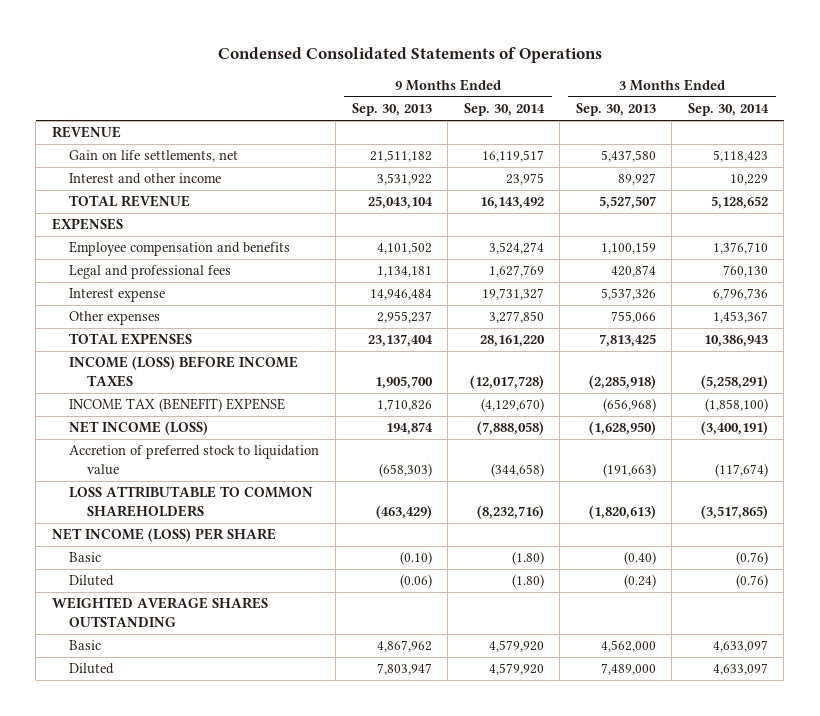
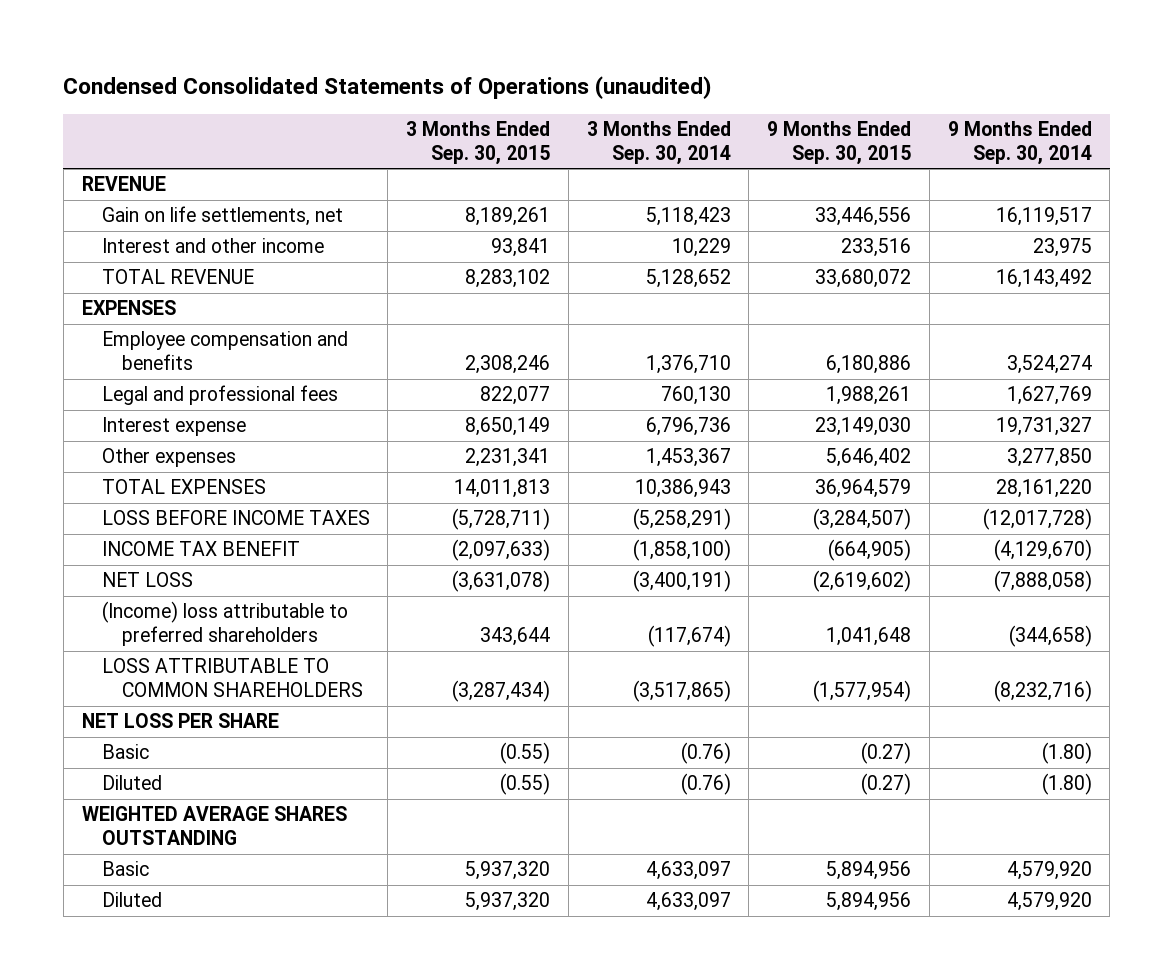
[217,46,602,63] Condensed Consolidated Statements of Operations -> [63,76,712,100] Condensed Consolidated Statements of Operations (unaudited)
[351,103,432,117] Sep. 30, 2013 -> none
[575,103,656,117] Sep. 30, 2013 -> none
none -> [406,120,551,166] 3 Months Ended Sep. 30, 2015
none -> [767,120,912,166] 9 Months Ended Sep. 30, 2015
[69,356,299,387] INCOME (LOSS) BEFORE INCOME TAXES -> [101,510,370,526] LOSS BEFORE INCOME TAXES
[69,398,286,413] INCOME TAX (BENEFIT) EXPENSE -> [101,541,300,557] INCOME TAX BENEFIT
[69,421,209,436] NET INCOME (LOSS) -> [101,572,193,588] NET LOSS
[69,445,320,475] Accretion of preferred stock to liquidation value -> [101,601,348,647] (Income) loss attributable to preferred shareholders
[52,528,277,543] NET INCOME (LOSS) PER SHARE -> [81,713,279,729] NET LOSS PER SHARE

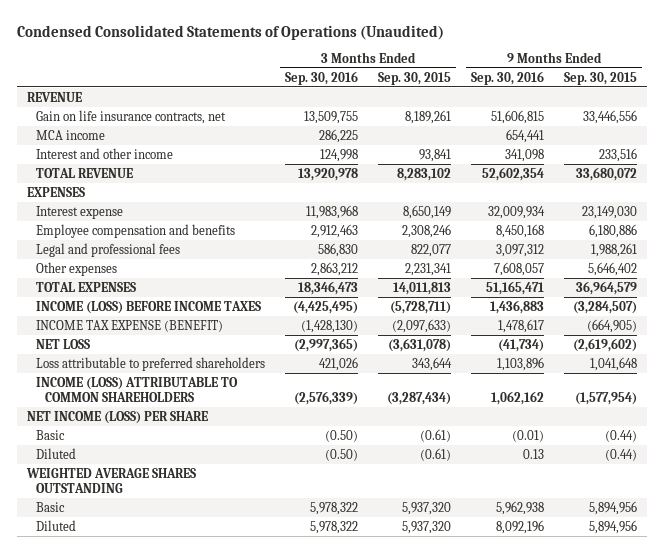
[63,76,712,100] Condensed Consolidated Statements of Operations (unaudited) -> [17,24,445,40] Condensed Consolidated Statements of Operations (Unaudited)
[586,120,731,166] 3 Months Ended Sep. 30, 2014 -> none
[947,120,1092,166] 9 Months Ended Sep. 30, 2014 -> none
none -> [285,70,359,85] Sep. 30, 2016
none -> [470,70,544,85] Sep. 30, 2016
[101,206,343,227] Gain on life settlements, net -> [36,109,227,124] Gain on life insurance contracts, net
none -> [36,129,106,140] MCA income
[101,417,246,437] Interest expense -> [36,205,124,219] Interest expense
[101,510,370,526] LOSS BEFORE INCOME TAXES -> [36,300,262,314] INCOME (LOSS) BEFORE INCOME TAXES
[101,541,300,557] INCOME TAX BENEFIT -> [36,319,224,332] INCOME TAX EXPENSE (BENEFIT)
[101,601,348,647] (Income) loss attributable to preferred shareholders -> [36,356,266,371] Loss attributable to preferred shareholders
[101,658,363,698] LOSS ATTRIBUTABLE TO COMMON SHAREHOLDERS -> [36,376,239,402] INCOME (LOSS) ATTRIBUTABLE TO COMMON SHAREHOLDERS
[81,713,279,729] NET LOSS PER SHARE -> [27,410,209,424] NET INCOME (LOSS) PER SHARE
[500,742,551,765] (0.55) -> [420,428,452,442] (0.61)
[861,742,912,765] (0.27) -> [604,429,637,442] (0.44)
[500,773,551,796] (0.55) -> [420,447,452,461] (0.61)
[861,773,912,796] (0.27) -> [604,448,637,461] (0.44)

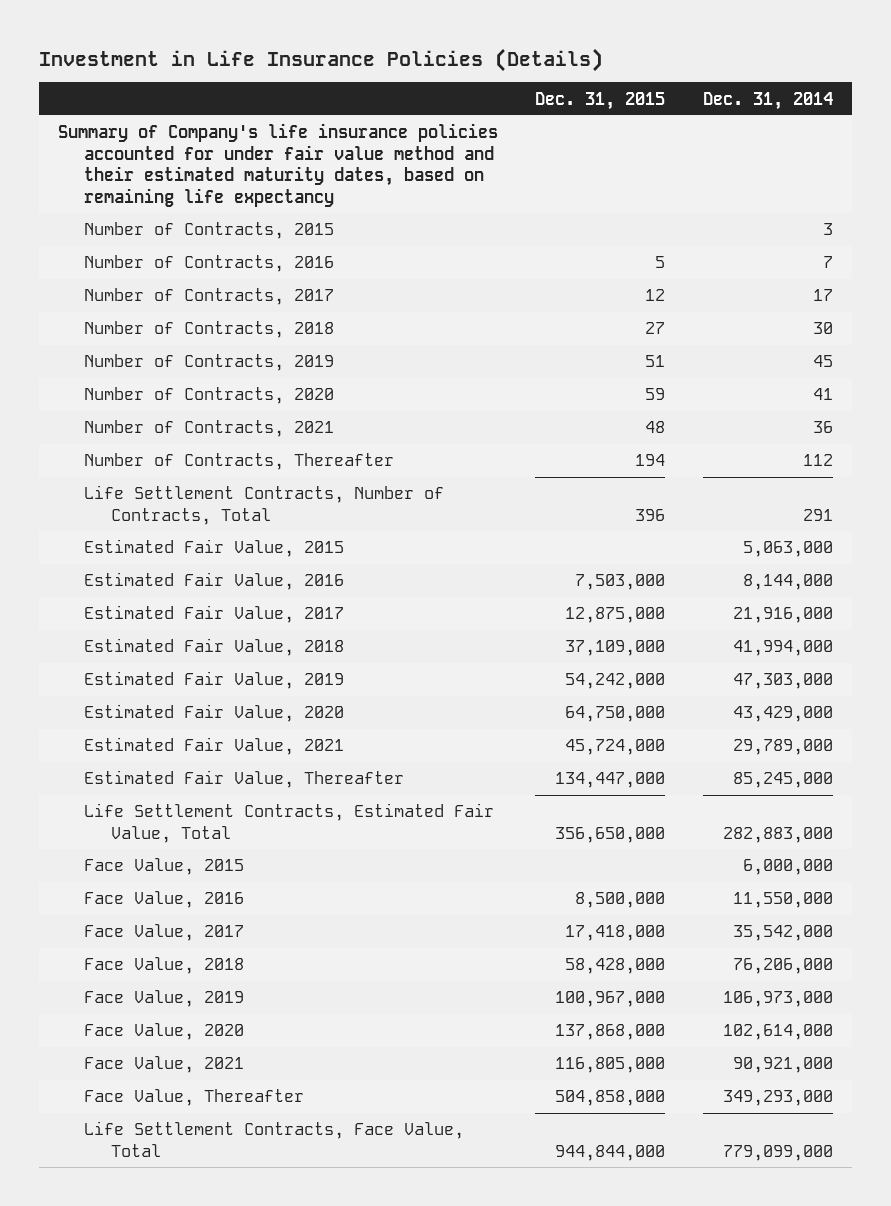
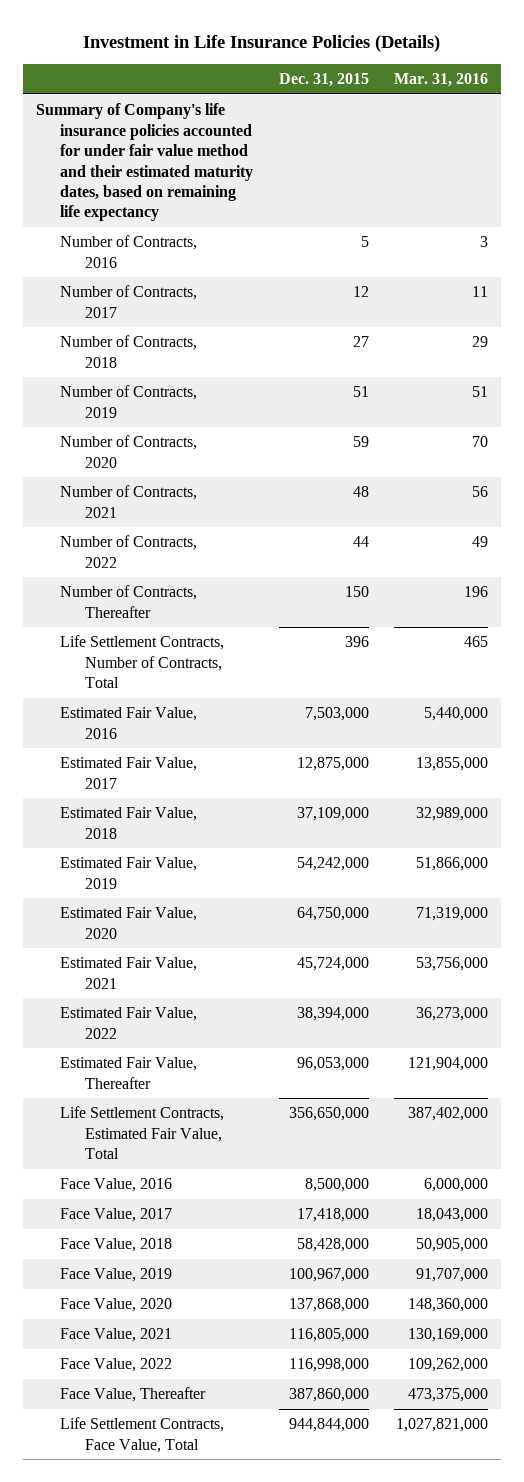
[702,91,833,110] Dec. 31, 2014 -> none
none -> [394,73,489,88] Mar. 31, 2016
[84,222,335,240] Number of Contracts, 2015 -> none
none -> [60,535,198,568] Number of Contracts, 2022
[635,454,666,467] 194 -> [344,586,369,598] 150
[84,539,345,558] Estimated Fair Value, 2015 -> none
none -> [60,1007,198,1039] Estimated Fair Value, 2022
[555,772,666,789] 134,447,000 -> [296,1057,369,1072] 96,053,000
[84,858,245,876] Face Value, 2015 -> none
none -> [60,1358,173,1373] Face Value, 2022
[555,1090,666,1107] 504,858,000 -> [288,1388,369,1403] 387,860,000

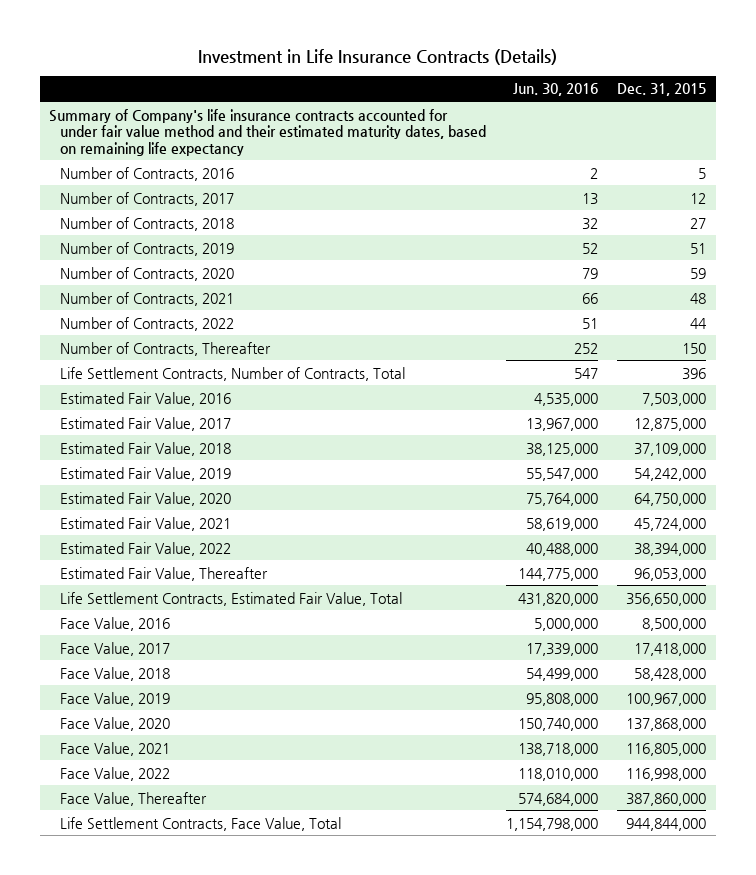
[82,34,440,52] Investment in Life Insurance Policies (Details) -> [197,48,557,65] Investment in Life Insurance Contracts (Details)
[394,73,489,88] Mar. 31, 2016 -> none
none -> [512,83,598,97] Jun. 30, 2016
[35,103,254,222] Summary of Company's life insurance policies accounted for under fair value method and their estimated maturity dates, based on remaining life expectancy -> [49,108,487,156] Summary of Company's life insurance contracts accounted for under fair value method and their estimated maturity dates, based on remaining life expectancy

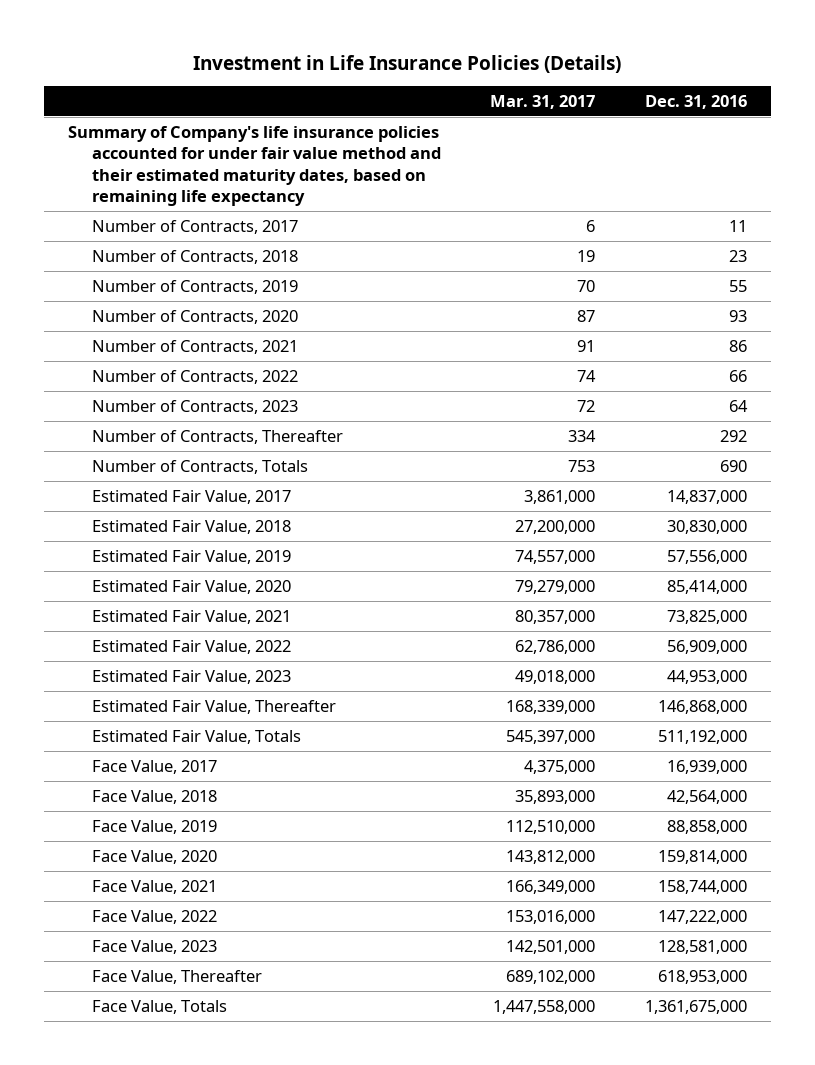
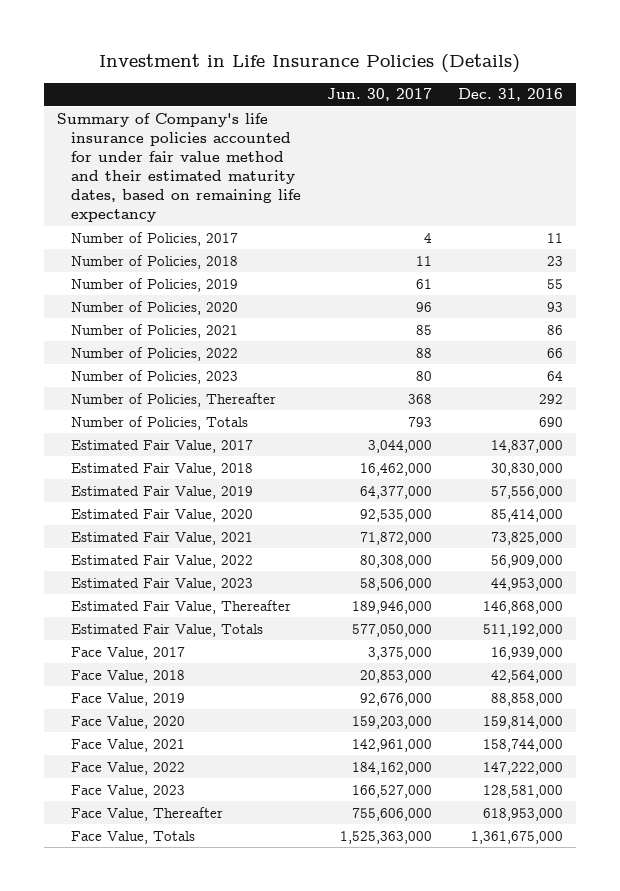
[490,95,596,110] Mar. 31, 2017 -> none
none -> [327,88,433,102] Jun. 30, 2017
[92,219,299,234] Number of Contracts, 2017 -> [71,231,239,246] Number of Policies, 2017
[92,249,299,264] Number of Contracts, 2018 -> [71,254,239,269] Number of Policies, 2018
[92,279,299,294] Number of Contracts, 2019 -> [71,277,239,292] Number of Policies, 2019
[92,309,299,324] Number of Contracts, 2020 -> [71,300,239,315] Number of Policies, 2020
[92,339,299,354] Number of Contracts, 2021 -> [71,323,239,338] Number of Policies, 2021
[92,369,299,384] Number of Contracts, 2022 -> [71,346,239,361] Number of Policies, 2022
[92,399,299,414] Number of Contracts, 2023 -> [71,369,239,384] Number of Policies, 2023
[92,429,344,444] Number of Contracts, Thereafter -> [71,392,277,407] Number of Policies, Thereafter
[92,459,309,474] Number of Contracts, Totals -> [71,415,249,430] Number of Policies, Totals

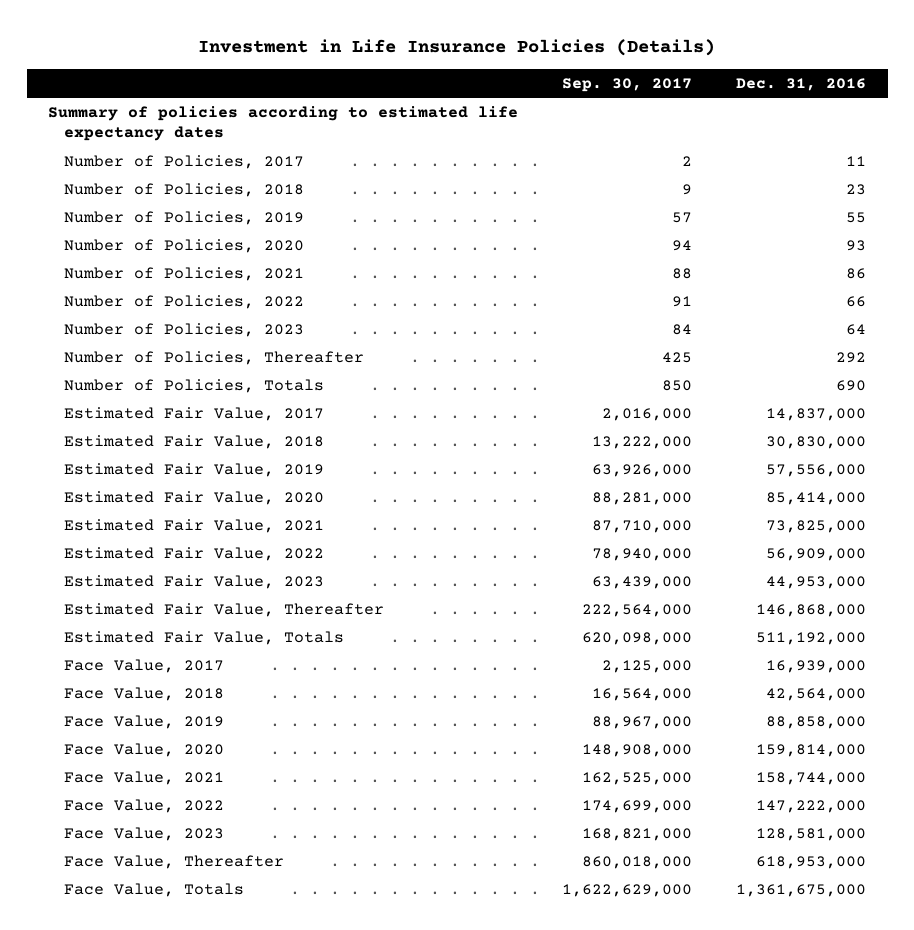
[327,88,433,102] Jun. 30, 2017 -> none
none -> [562,77,693,92] Sep. 30, 2017
[56,112,302,223] Summary of Company's life insurance policies accounted for under fair value method and their estimated maturity dates, based on remaining life expectancy -> [48,106,519,142] Summary of policies according to estimated life expectancy dates

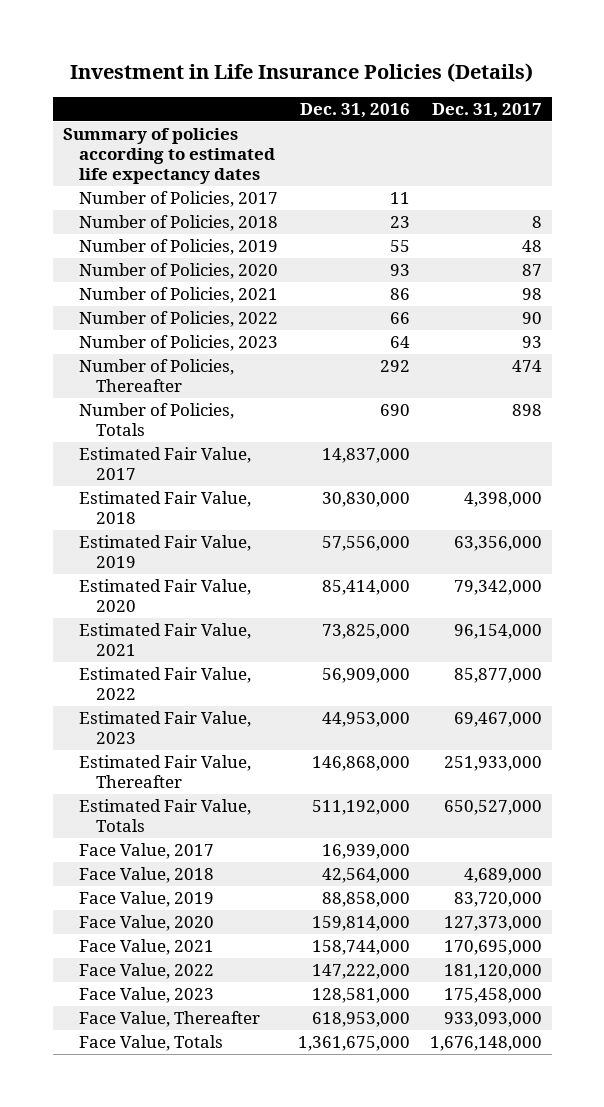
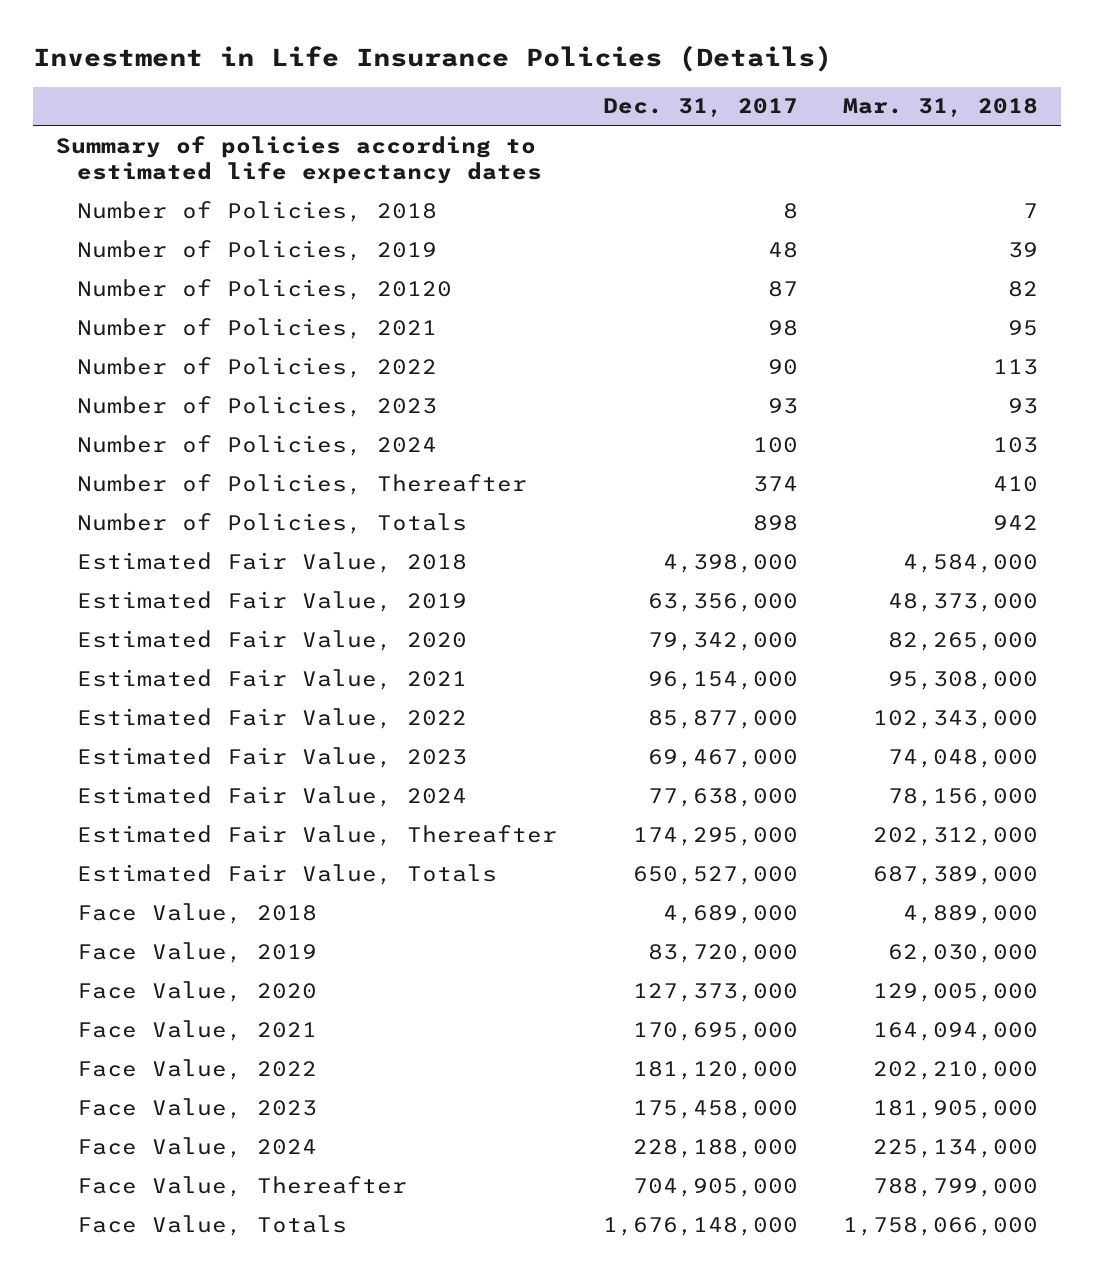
[300,102,411,118] Dec. 31, 2016 -> none
none -> [843,98,1039,118] Mar. 31, 2018
[79,191,279,208] Number of Policies, 2017 -> none
[79,263,279,280] Number of Policies, 2020 -> [76,278,452,300] Number of Policies, 20120
none -> [76,434,437,456] Number of Policies, 2024
[511,360,542,373] 474 -> [752,475,798,492] 374
[79,447,252,481] Estimated Fair Value, 2017 -> none
none -> [76,785,467,807] Estimated Fair Value, 2024
[443,756,542,772] 251,933,000 -> [632,826,798,846] 174,295,000
[79,843,215,860] Face Value, 2017 -> none
none -> [76,1136,317,1158] Face Value, 2024
[443,1012,542,1028] 933,093,000 -> [632,1177,798,1197] 704,905,000

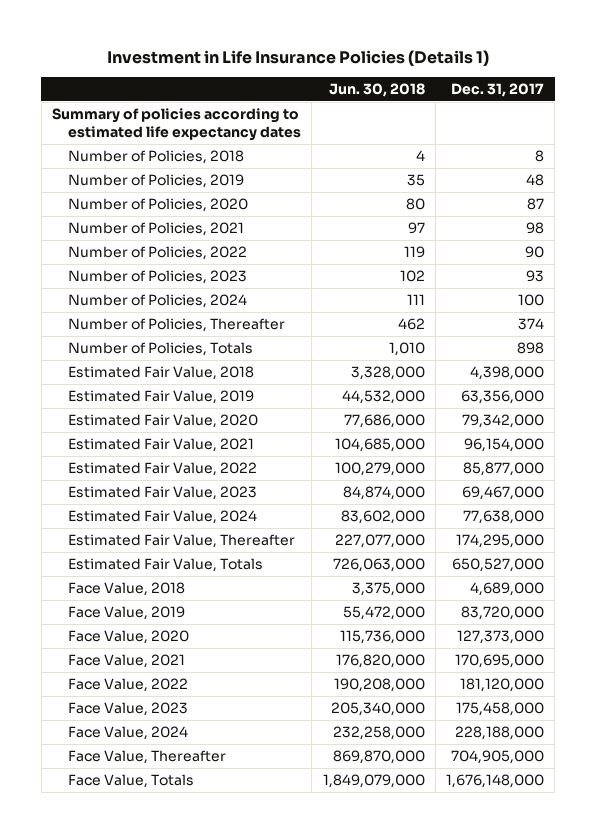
[32,44,832,72] Investment in Life Insurance Policies (Details) -> [107,50,490,67] Investment in Life Insurance Policies (Details 1)
[843,98,1039,118] Mar. 31, 2018 -> none
none -> [328,83,425,98] Jun. 30, 2018
[76,278,452,300] Number of Policies, 20120 -> [67,198,248,213] Number of Policies, 2020

